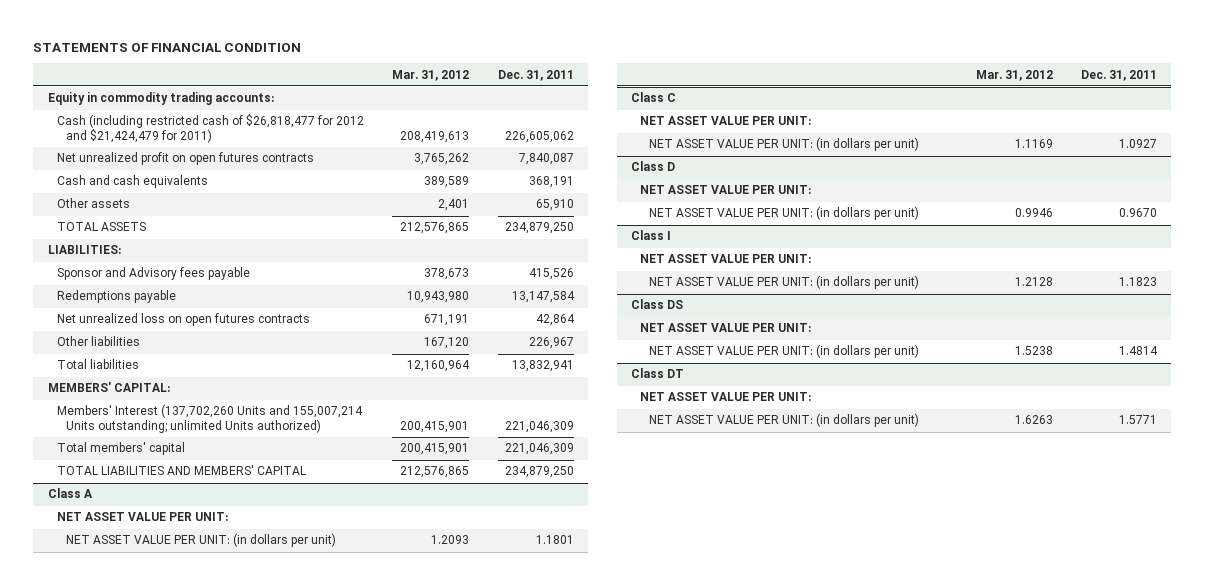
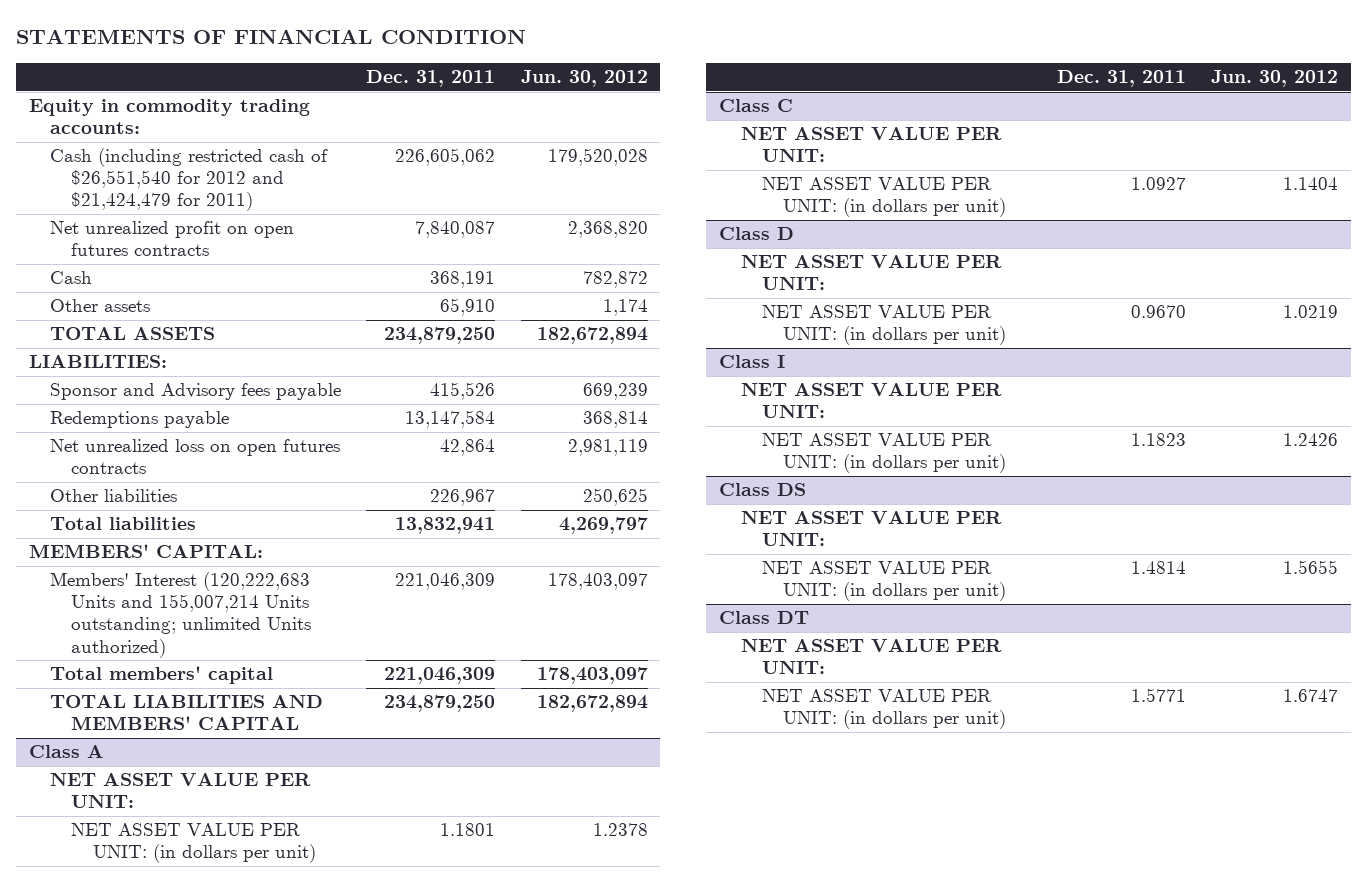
[392,69,470,81] Mar. 31, 2012 -> none
none -> [520,70,648,88] Jun. 30, 2012
[56,114,364,144] Cash (including restricted cash of $26,818,477 for 2012 and $21,424,479 for 2011) -> [49,148,328,212] Cash (including restricted cash of $26,551,540 for 2012 and $21,424,479 for 2011)
[56,175,208,189] Cash and cash equivalents -> [49,271,92,285] Cash
[56,404,363,434] Members' Interest (137,702,260 Units and 155,007,214 Units outstanding; unlimited Units authorized) -> [49,572,312,658] Members' Interest (120,222,683 Units and 155,007,214 Units outstanding; unlimited Units authorized)

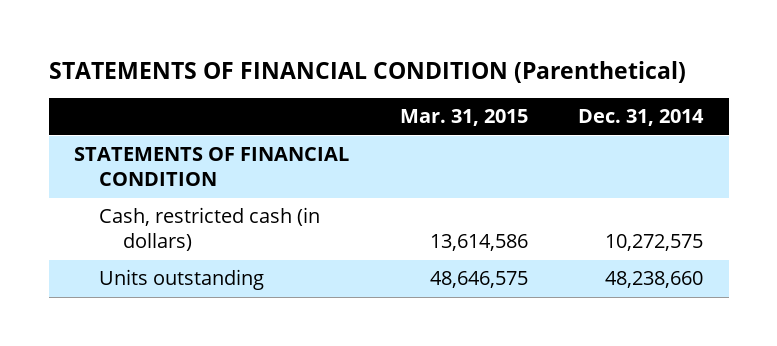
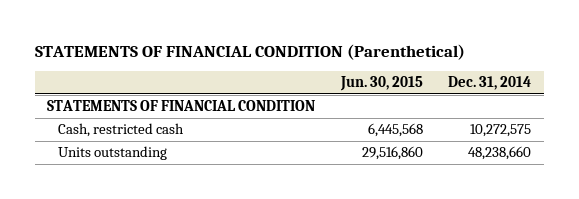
[399,109,528,127] Mar. 31, 2015 -> none
none -> [339,76,423,92] Jun. 30, 2015
[98,207,320,252] Cash, restricted cash (in dollars) -> [57,123,184,138] Cash, restricted cash

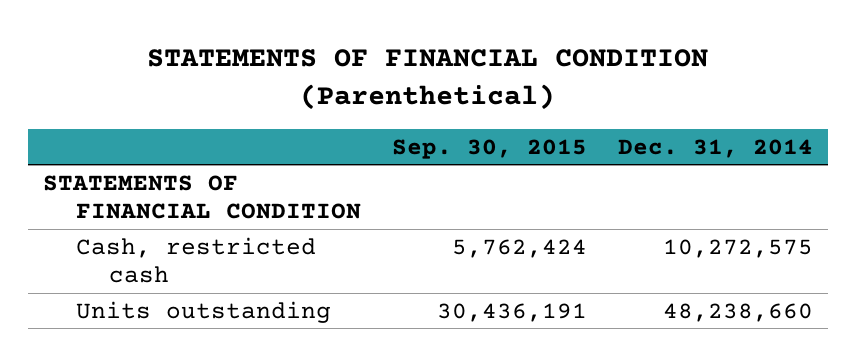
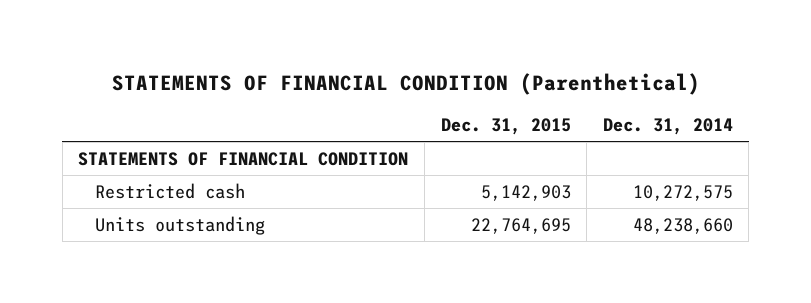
[391,138,587,159] Sep. 30, 2015 -> none
none -> [440,117,571,135] Dec. 31, 2015
[75,236,316,284] Cash, restricted cash -> [95,182,246,199] Restricted cash

